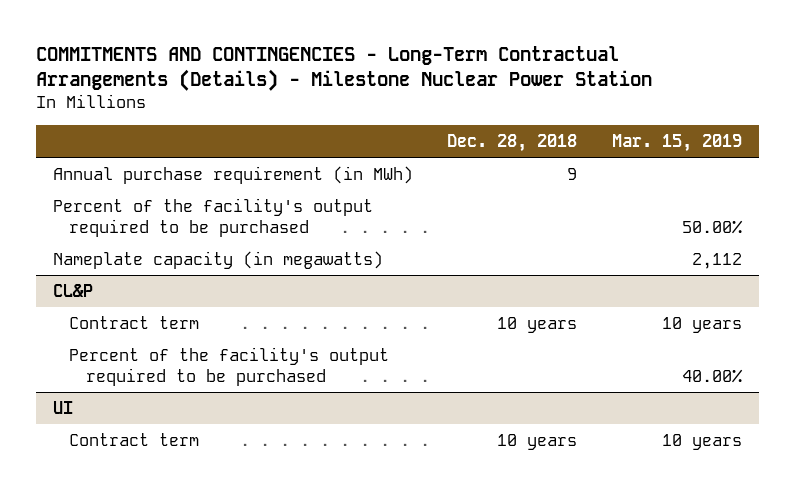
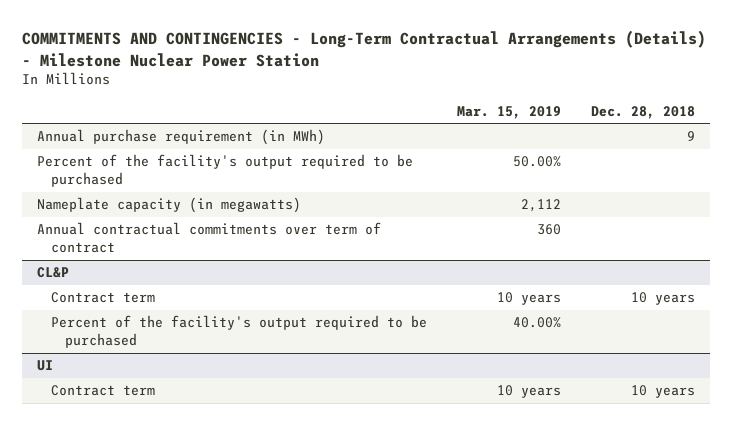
none -> [37,222,382,254] Annual contractual commitments over term of contract

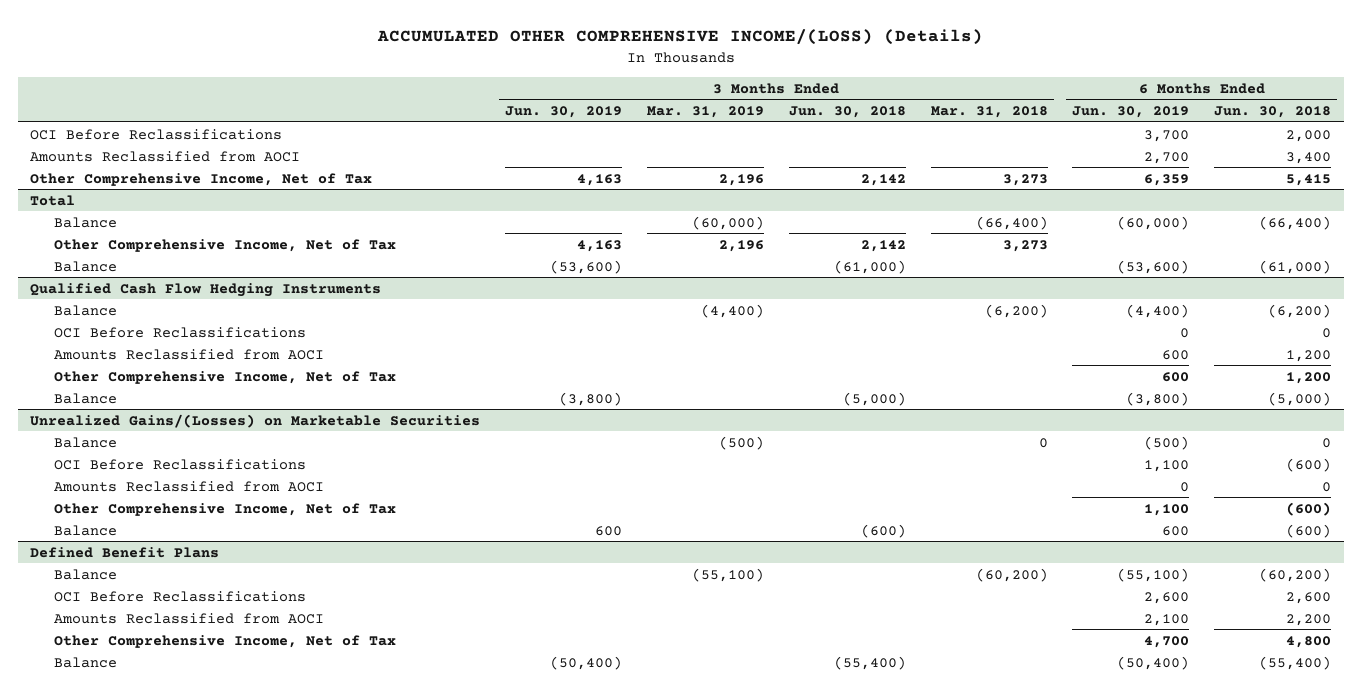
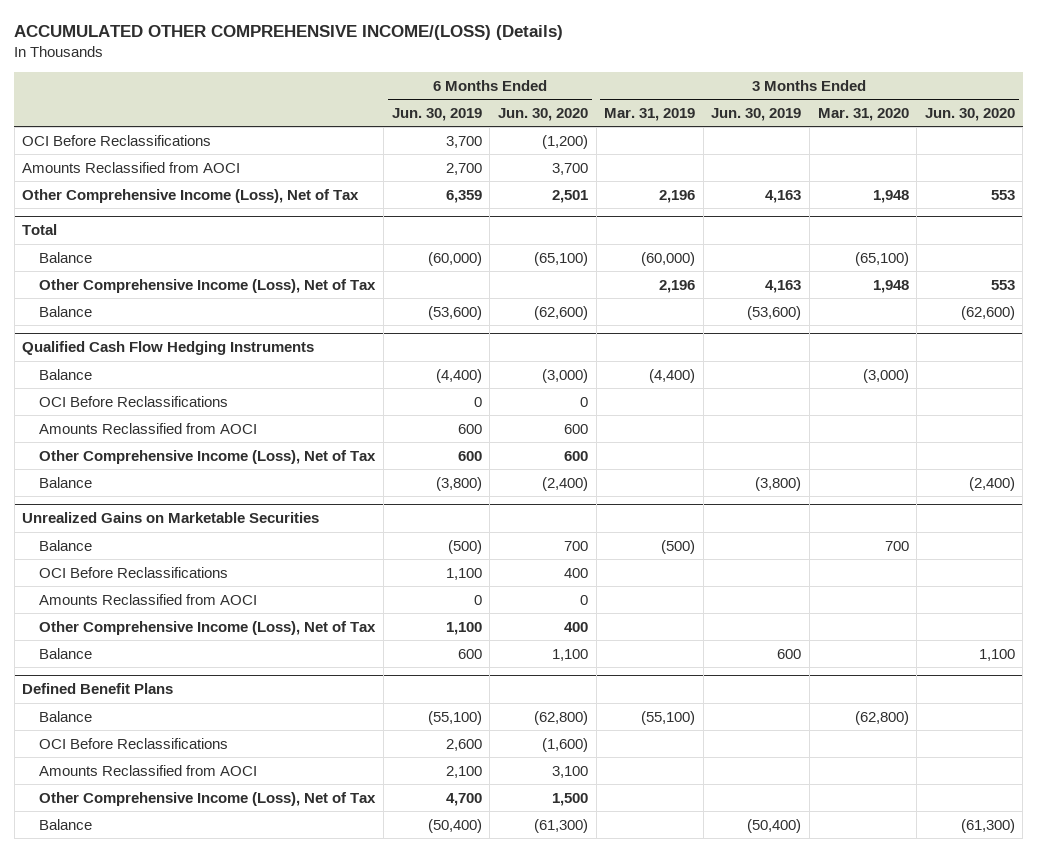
[788,106,906,119] Jun. 30, 2018 -> none
[930,106,1048,119] Mar. 31, 2018 -> none
[1214,106,1332,119] Jun. 30, 2018 -> none
none -> [497,107,588,121] Jun. 30, 2020
none -> [817,107,909,121] Mar. 31, 2020
none -> [924,107,1015,121] Jun. 30, 2020
[30,172,373,186] Other Comprehensive Income, Net of Tax -> [22,188,360,203] Other Comprehensive Income (Loss), Net of Tax
[54,238,397,252] Other Comprehensive Income, Net of Tax -> [39,278,377,293] Other Comprehensive Income (Loss), Net of Tax
[54,370,397,384] Other Comprehensive Income, Net of Tax -> [39,449,377,464] Other Comprehensive Income (Loss), Net of Tax
[30,413,481,428] Unrealized Gains/(Losses) on Marketable Securities -> [22,512,320,524] Unrealized Gains on Marketable Securities
[54,502,397,516] Other Comprehensive Income, Net of Tax -> [39,620,377,635] Other Comprehensive Income (Loss), Net of Tax
[54,634,397,648] Other Comprehensive Income, Net of Tax -> [39,791,377,806] Other Comprehensive Income (Loss), Net of Tax

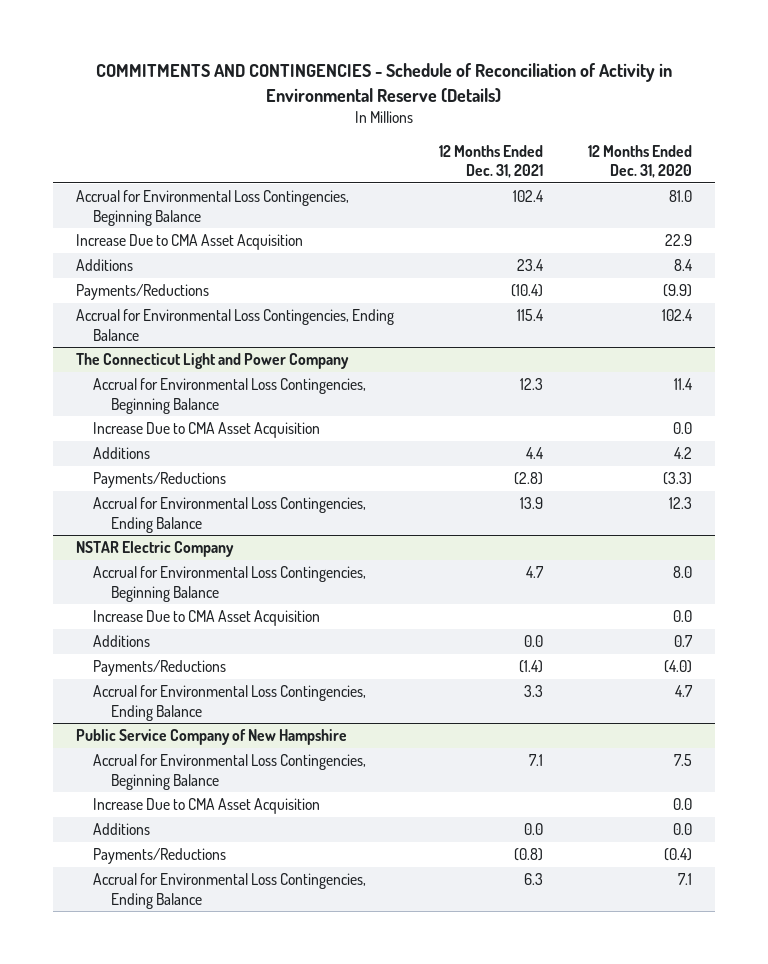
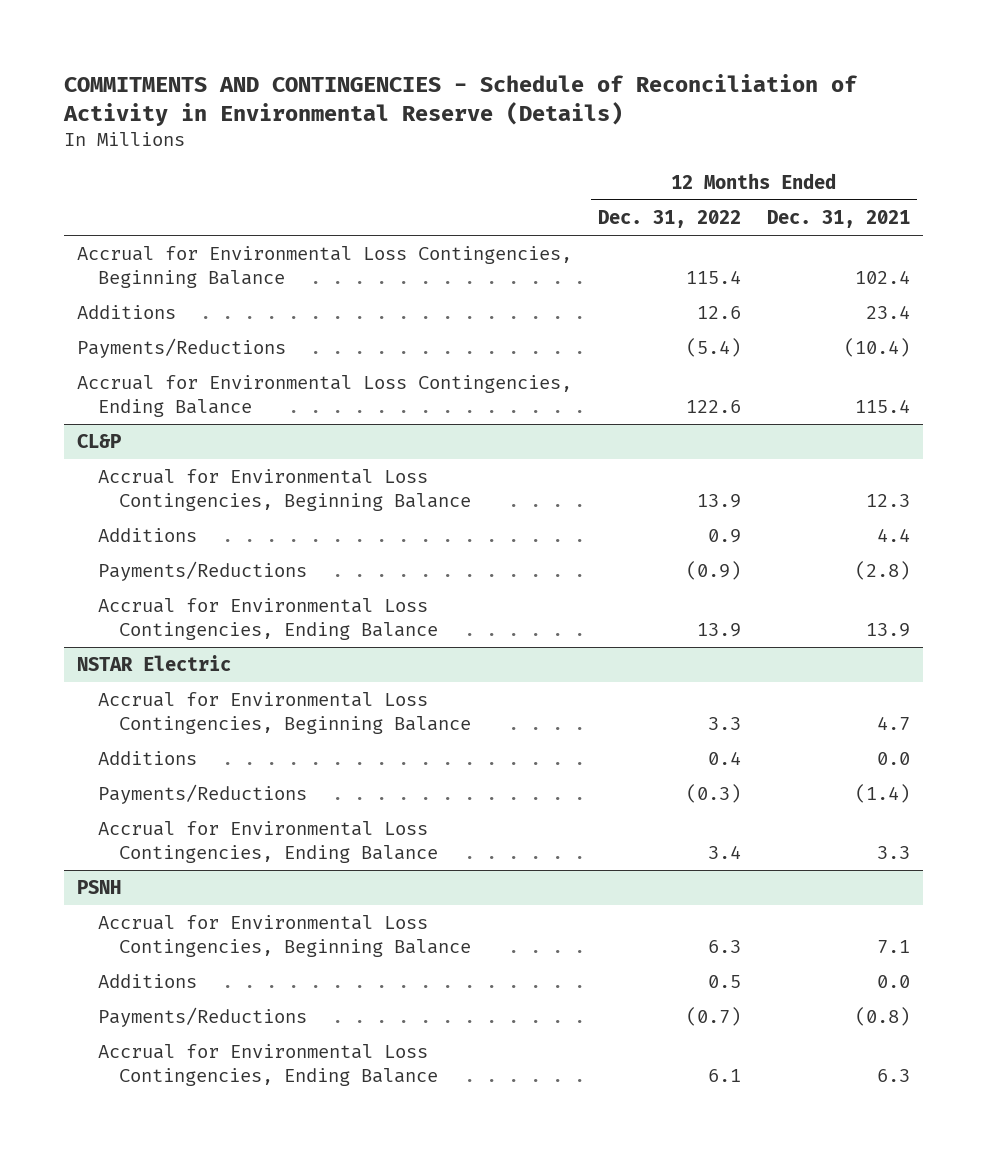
[588,144,693,179] 12 Months Ended Dec. 31, 2020 -> none
none -> [598,209,742,228] Dec. 31, 2022
[75,234,303,251] Increase Due to CMA Asset Acquisition -> none
[75,353,349,370] The Connecticut Light and Power Company -> [76,434,121,449] CL&P
[93,422,321,439] Increase Due to CMA Asset Acquisition -> none
[75,541,234,558] NSTAR Electric Company -> [76,655,231,672] NSTAR Electric
[93,610,321,627] Increase Due to CMA Asset Acquisition -> none
[75,729,347,746] Public Service Company of New Hampshire -> [76,880,121,895] PSNH
[93,798,321,815] Increase Due to CMA Asset Acquisition -> none

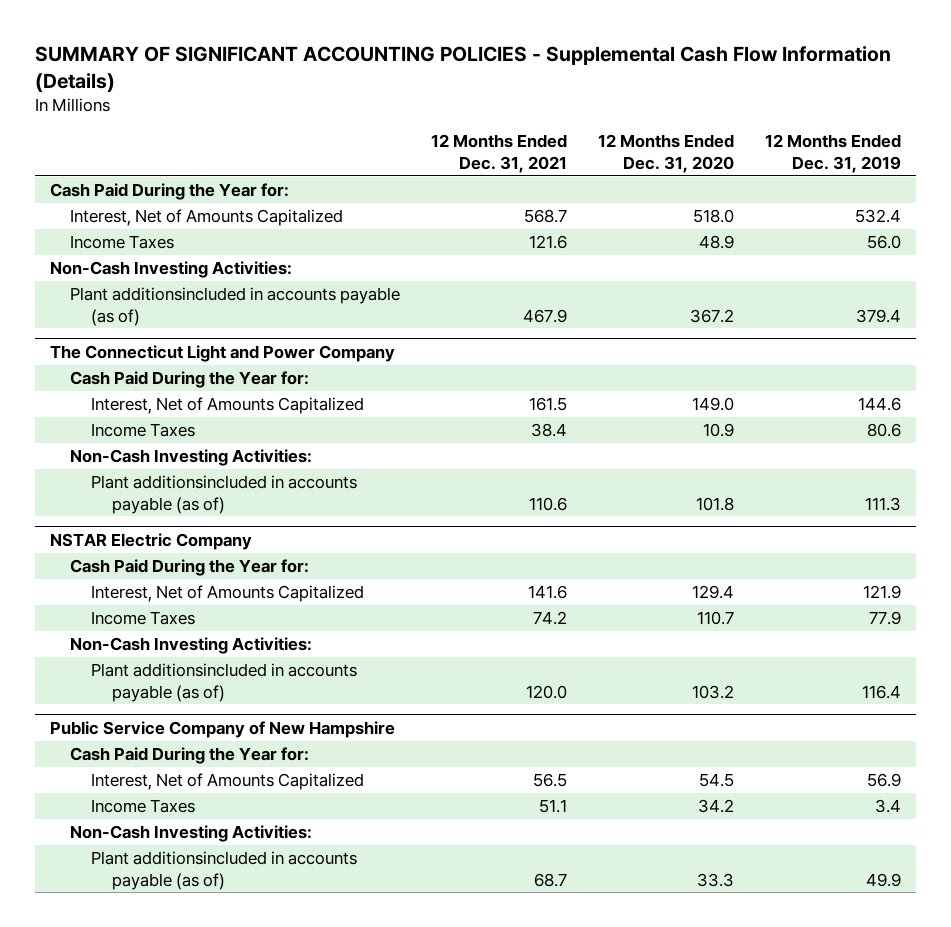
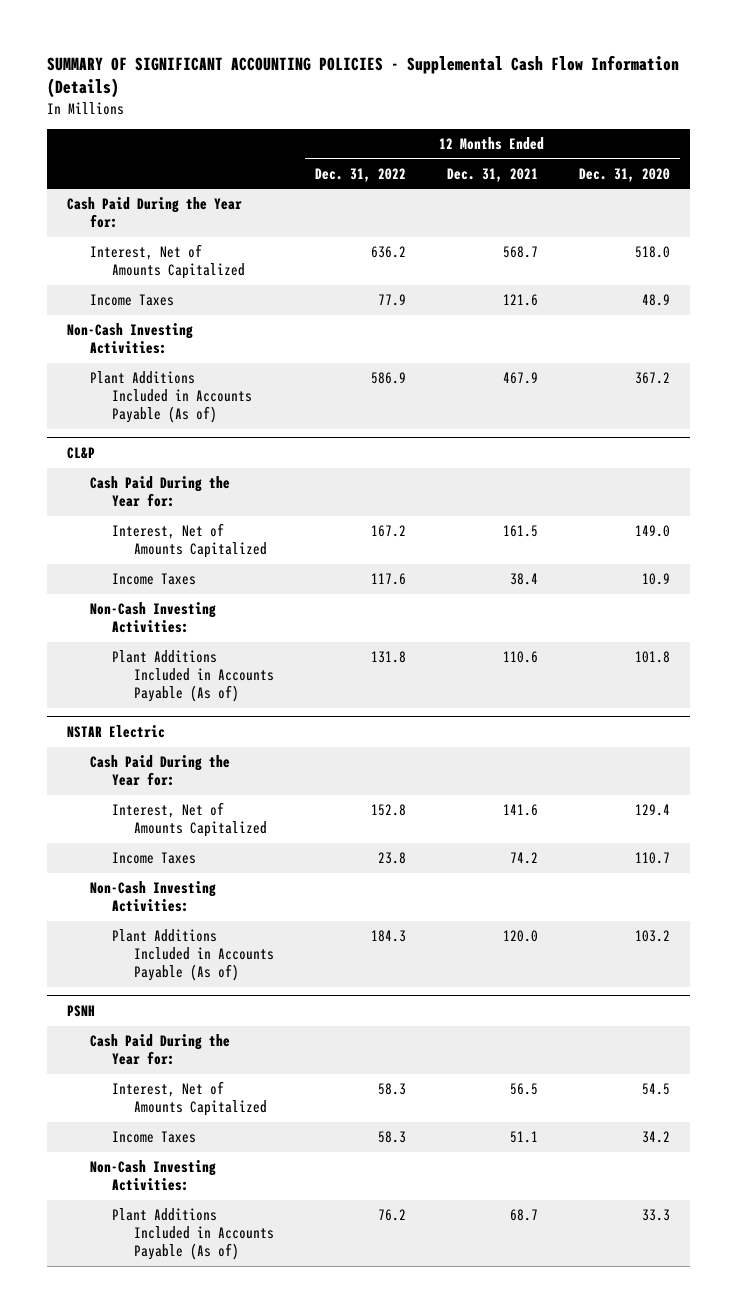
[764,134,901,174] 12 Months Ended Dec. 31, 2019 -> none
none -> [314,167,406,182] Dec. 31, 2022
[70,287,401,326] Plant additionsincluded in accounts payable (as of) -> [89,371,252,424] Plant Additions Included in Accounts Payable (As of)
[49,344,395,362] The Connecticut Light and Power Company -> [67,447,96,460] CL&P
[91,475,358,514] Plant additionsincluded in accounts payable (as of) -> [111,650,274,703] Plant Additions Included in Accounts Payable (As of)
[49,532,252,550] NSTAR Electric Company -> [67,725,166,739] NSTAR Electric
[91,663,358,702] Plant additionsincluded in accounts payable (as of) -> [111,929,274,982] Plant Additions Included in Accounts Payable (As of)
[49,720,395,738] Public Service Company of New Hampshire -> [67,1005,96,1018] PSNH
[91,851,358,890] Plant additionsincluded in accounts payable (as of) -> [111,1208,274,1261] Plant Additions Included in Accounts Payable (As of)

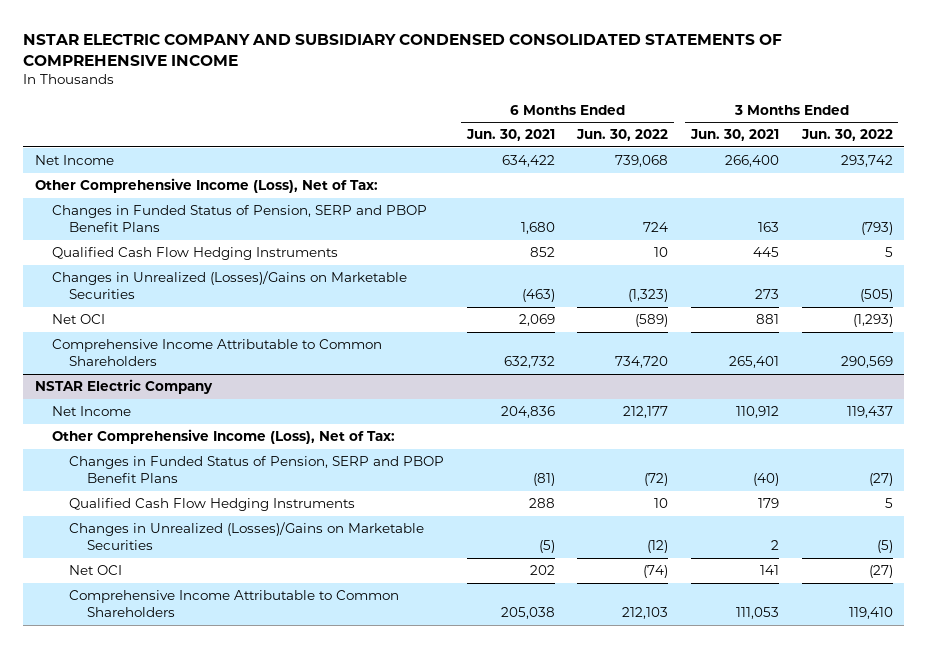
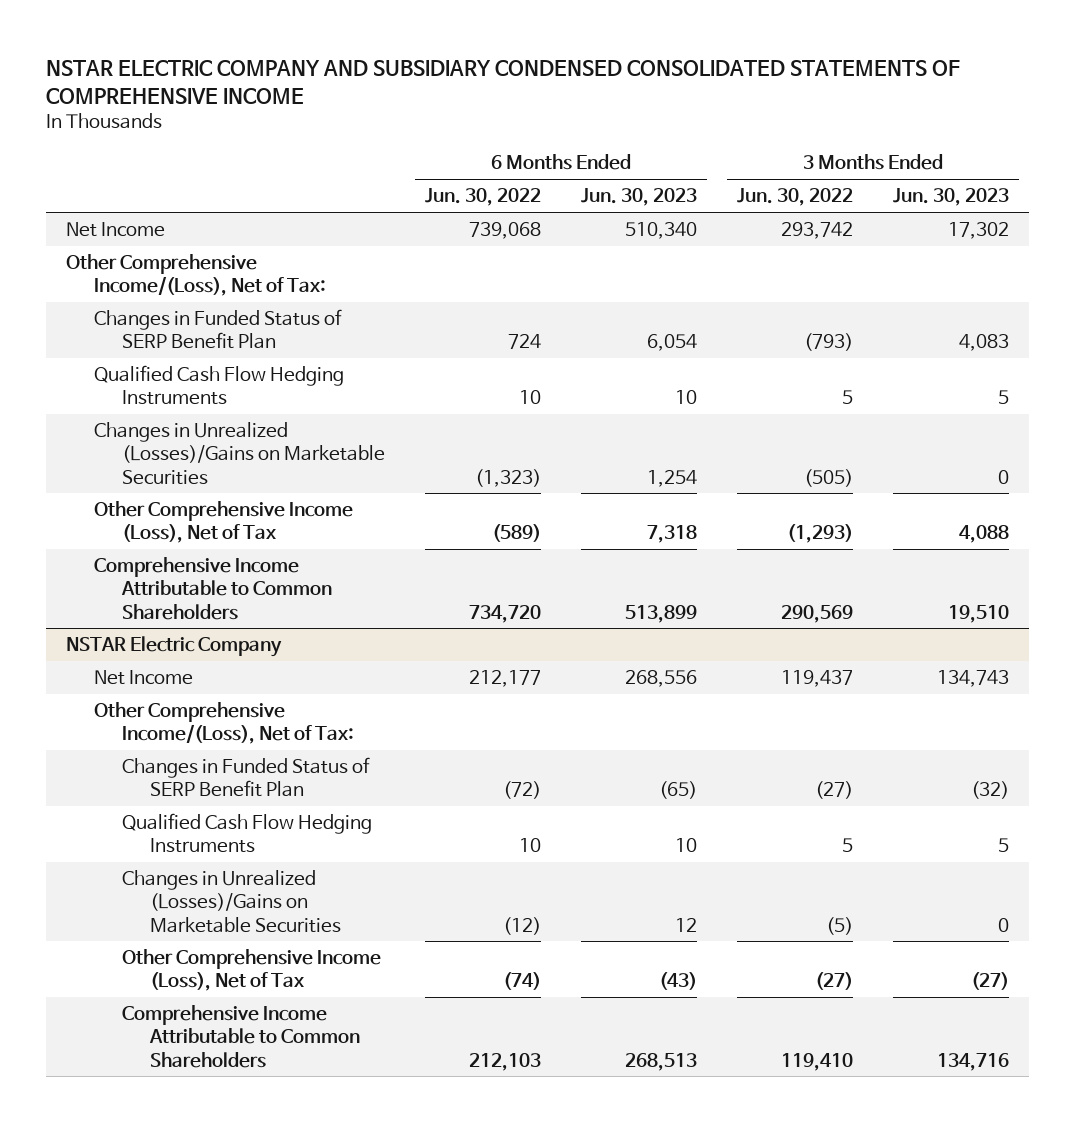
[465,129,555,142] Jun. 30, 2021 -> none
[690,129,780,142] Jun. 30, 2021 -> none
none -> [581,188,698,207] Jun. 30, 2023
none -> [893,188,1010,207] Jun. 30, 2023
[34,178,378,194] Other Comprehensive Income (Loss), Net of Tax: -> [66,254,326,297] Other Comprehensive Income/(Loss), Net of Tax:
[52,205,428,233] Changes in Funded Status of Pension, SERP and PBOP Benefit Plans -> [93,309,342,350] Changes in Funded Status of SERP Benefit Plan
[52,314,106,325] Net OCI -> [93,501,353,544] Other Comprehensive Income (Loss), Net of Tax
[52,429,396,445] Other Comprehensive Income (Loss), Net of Tax: -> [93,702,354,745] Other Comprehensive Income/(Loss), Net of Tax:
[69,456,445,484] Changes in Funded Status of Pension, SERP and PBOP Benefit Plans -> [121,757,370,798] Changes in Funded Status of SERP Benefit Plan
[69,565,123,576] Net OCI -> [121,949,381,992] Other Comprehensive Income (Loss), Net of Tax

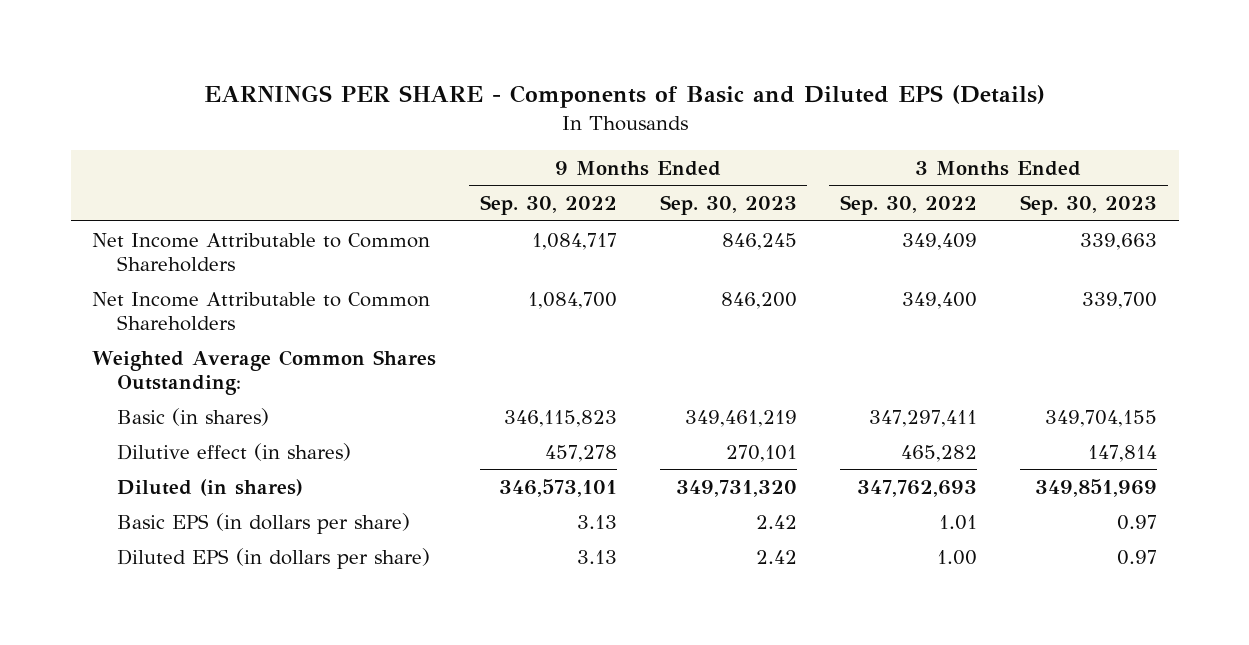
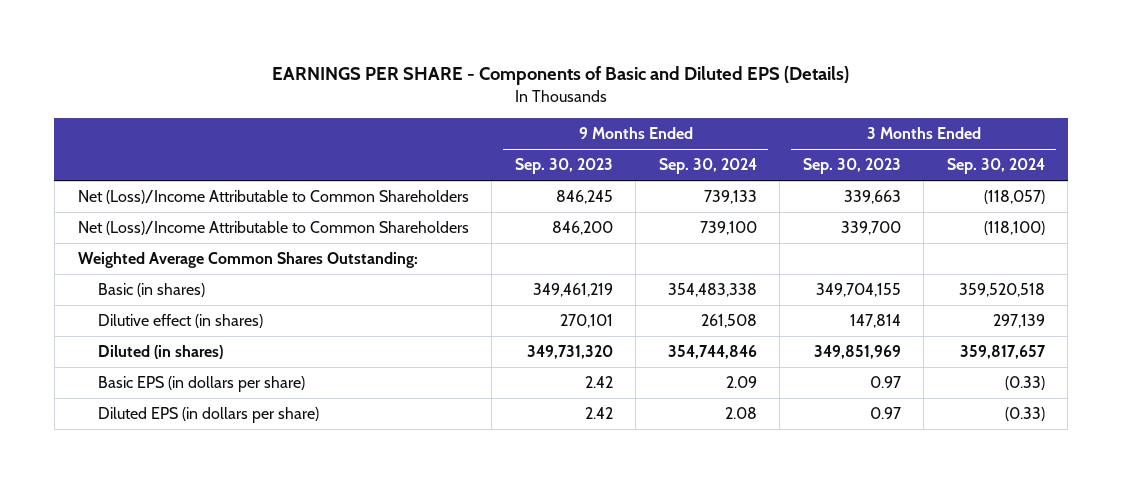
[479,195,617,216] Sep. 30, 2022 -> none
[839,195,977,216] Sep. 30, 2022 -> none
none -> [658,158,757,175] Sep. 30, 2024
none -> [946,158,1045,175] Sep. 30, 2024
[92,232,431,272] Net Income Attributable to Common Shareholders -> [77,190,469,205] Net (Loss)/Income Attributable to Common Shareholders
[92,291,431,331] Net Income Attributable to Common Shareholders -> [77,221,469,236] Net (Loss)/Income Attributable to Common Shareholders

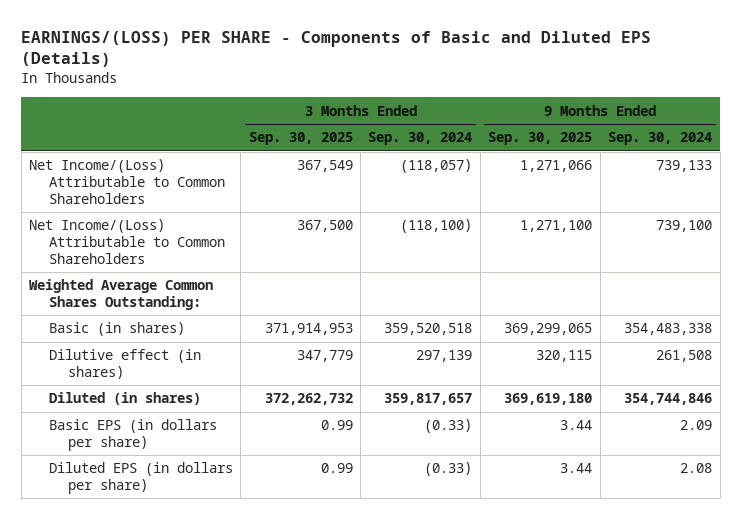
[272,65,850,85] EARNINGS PER SHARE - Components of Basic and Diluted EPS (Details) -> [21,30,652,68] EARNINGS/(LOSS) PER SHARE - Components of Basic and Diluted EPS (Details)
[514,158,613,175] Sep. 30, 2023 -> none
[802,158,901,175] Sep. 30, 2023 -> none
none -> [248,132,353,146] Sep. 30, 2025
none -> [488,132,593,146] Sep. 30, 2025
[77,190,469,205] Net (Loss)/Income Attributable to Common Shareholders -> [28,159,225,204] Net Income/(Loss) Attributable to Common Shareholders
[77,221,469,236] Net (Loss)/Income Attributable to Common Shareholders -> [28,219,225,264] Net Income/(Loss) Attributable to Common Shareholders

